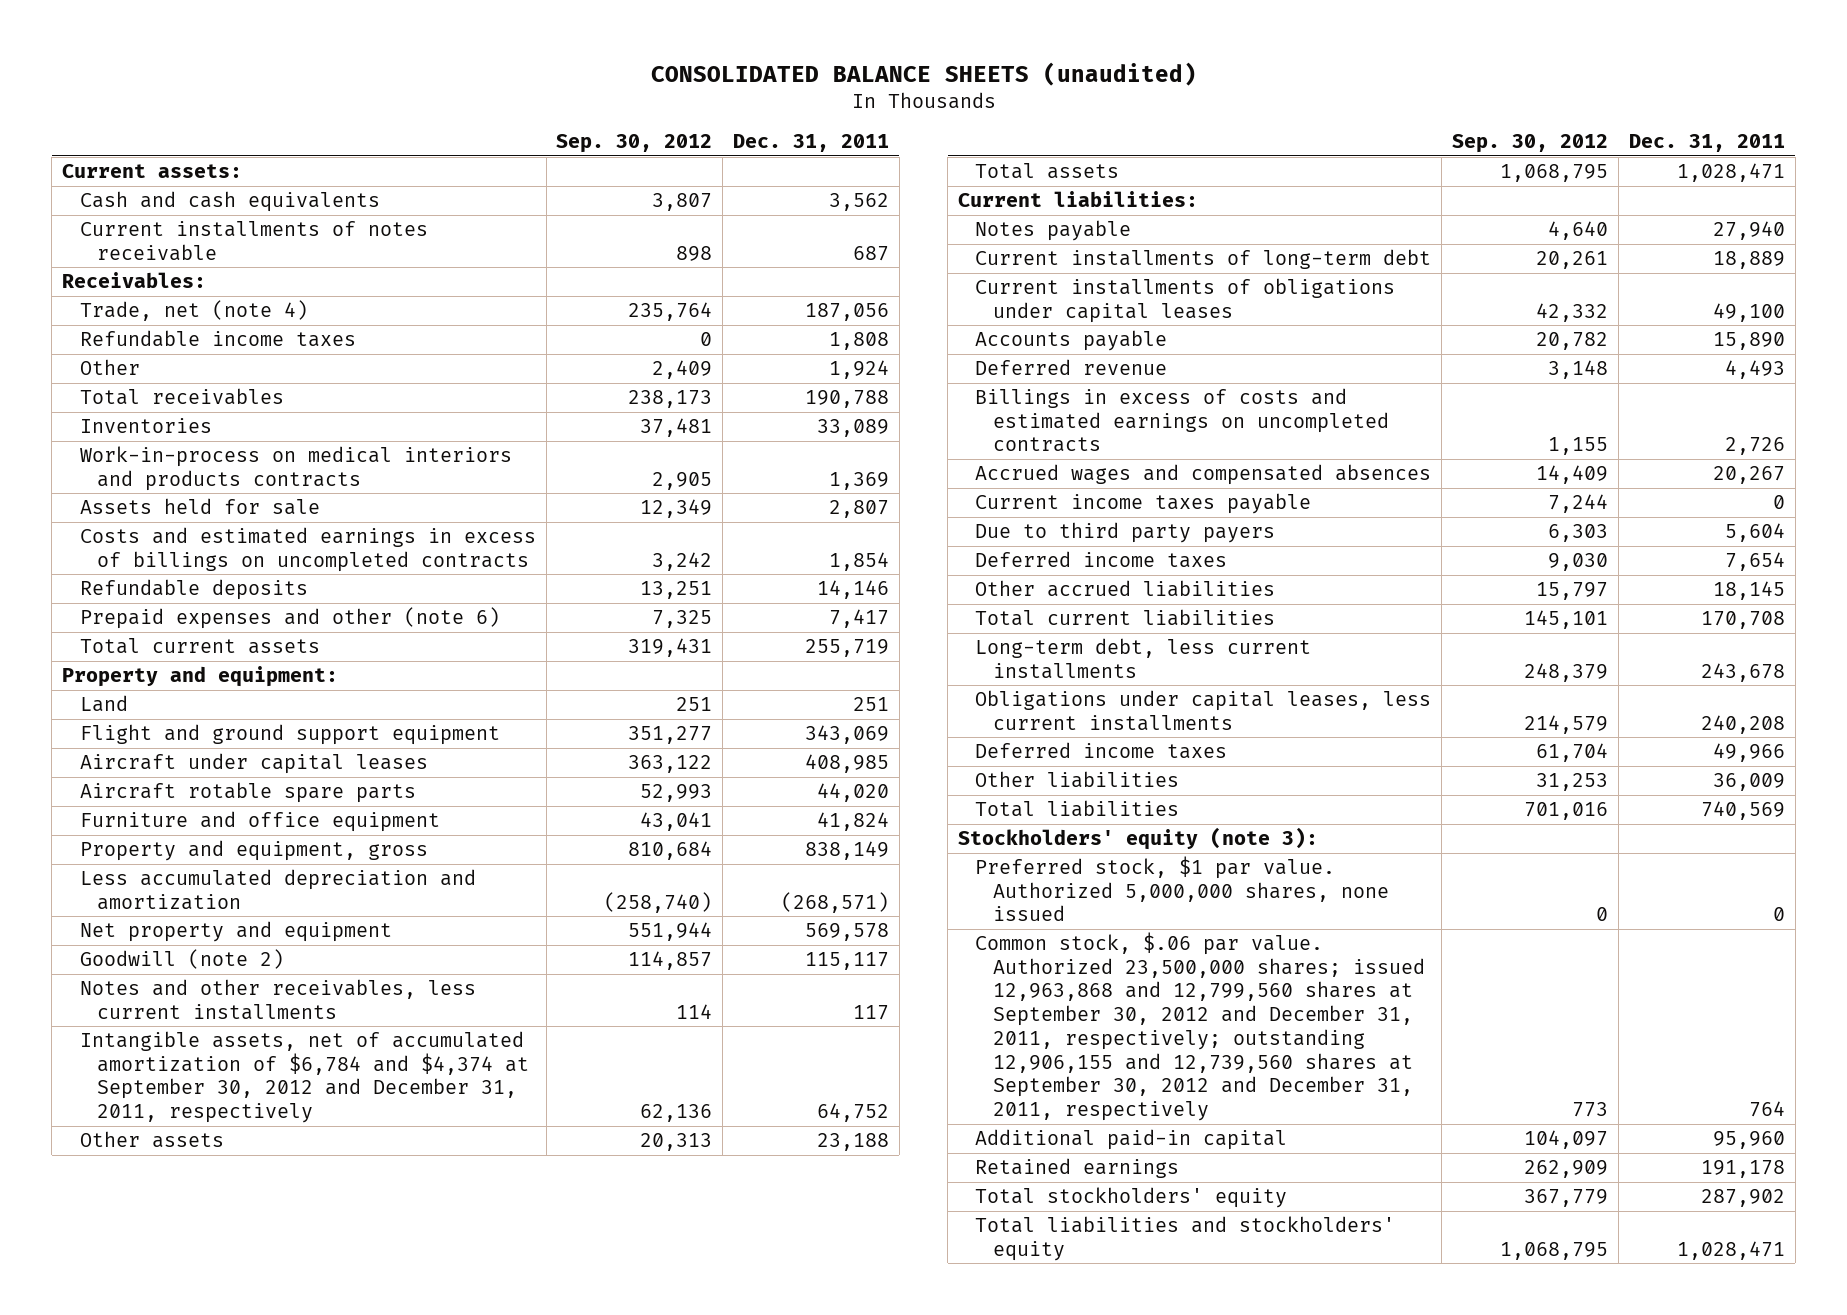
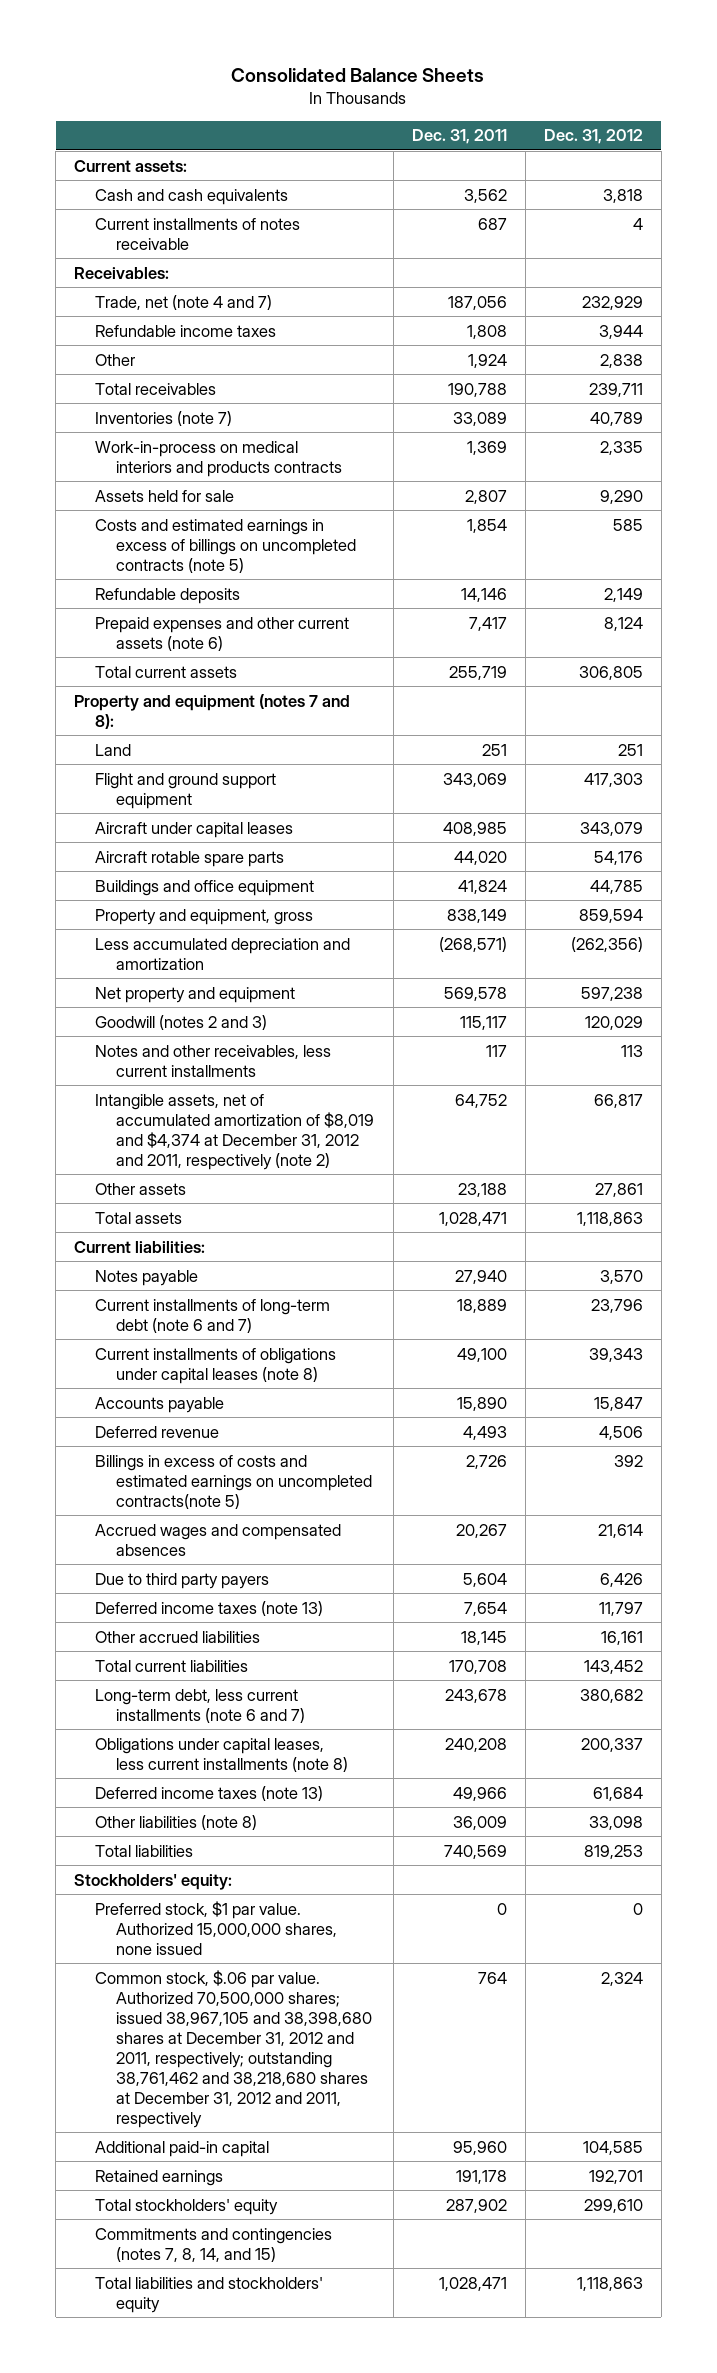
[650,61,1197,86] CONSOLIDATED BALANCE SHEETS (unaudited) -> [231,67,485,82] Consolidated Balance Sheets
[556,134,713,154] Sep. 30, 2012 -> none
none -> [543,129,643,145] Dec. 31, 2012
[79,300,308,322] Trade, net (note 4) -> [95,294,273,310] Trade, net (note 4 and 7)
[79,418,212,434] Inventories -> [95,410,233,426] Inventories (note 7)
[79,527,536,572] Costs and estimated earnings in excess of billings on uncompleted contracts -> [95,518,357,573] Costs and estimated earnings in excess of billings on uncompleted contracts (note 5)
[79,607,500,630] Prepaid expenses and other (note 6) -> [95,616,350,651] Prepaid expenses and other current assets (note 6)
[62,666,339,688] Property and equipment: -> [74,693,351,729] Property and equipment (notes 7 and 8):
[79,811,440,833] Furniture and office equipment -> [95,879,315,896] Buildings and office equipment
[79,949,284,970] Goodwill (note 2) -> [95,1014,268,1030] Goodwill (notes 2 and 3)
[79,1031,530,1124] Intangible assets, net of accumulated amortization of $6,784 and $4,374 at September 30, 2012 and December 31, 2011, respectively -> [95,1093,375,1170] Intangible assets, net of accumulated amortization of $8,019 and $4,374 at December 31, 2012 and 2011, respectively (note 2)
[975,249,1432,270] Current installments of long-term debt -> [95,1298,331,1333] Current installments of long-term debt (note 6 and 7)
[975,278,1396,323] Current installments of obligations under capital leases -> [95,1347,337,1384] Current installments of obligations under capital leases (note 8)
[975,388,1389,453] Billings in excess of costs and estimated earnings on uncompleted contracts -> [95,1454,373,1509] Billings in excess of costs and estimated earnings on uncompleted contracts(note 5)
[975,493,1312,515] Current income taxes payable -> none
[975,551,1228,569] Deferred income taxes -> [95,1600,324,1616] Deferred income taxes (note 13)
[975,638,1312,679] Long-term debt, less current installments -> [95,1688,306,1723] Long-term debt, less current installments (note 6 and 7)
[975,690,1432,731] Obligations under capital leases, less current installments -> [95,1737,349,1772] Obligations under capital leases, less current installments (note 8)
[975,742,1228,760] Deferred income taxes -> [95,1785,324,1801] Deferred income taxes (note 13)
[975,771,1180,789] Other liabilities -> [95,1814,258,1830] Other liabilities (note 8)
[957,827,1318,851] Stockholders' equity (note 3): -> [74,1873,233,1890] Stockholders' equity:
[975,856,1389,922] Preferred stock, $1 par value. Authorized 5,000,000 shares, none issued -> [95,1900,338,1955] Preferred stock, $1 par value. Authorized 15,000,000 shares, none issued
[975,932,1425,1122] Common stock, $.06 par value. Authorized 23,500,000 shares; issued 12,963,868 and 12,799,560 shares at September 30, 2012 and December 31, 2011, respectively; outstanding 12,906,155 and 12,739,560 shares at September 30, 2012 and December 31, 2011, respectively -> [95,1969,373,2128] Common stock, $.06 par value. Authorized 70,500,000 shares; issued 38,967,105 and 38,398,680 shares at December 31, 2012 and 2011, respectively; outstanding 38,761,462 and 38,218,680 shares at December 31, 2012 and 2011, respectively
none -> [95,2227,333,2262] Commitments and contingencies (notes 7, 8, 14, and 15)

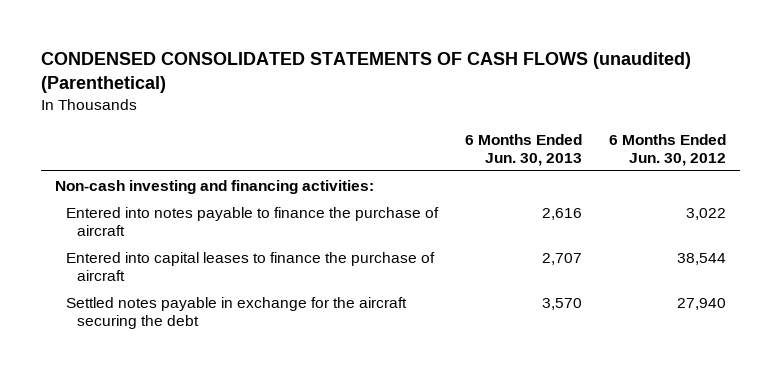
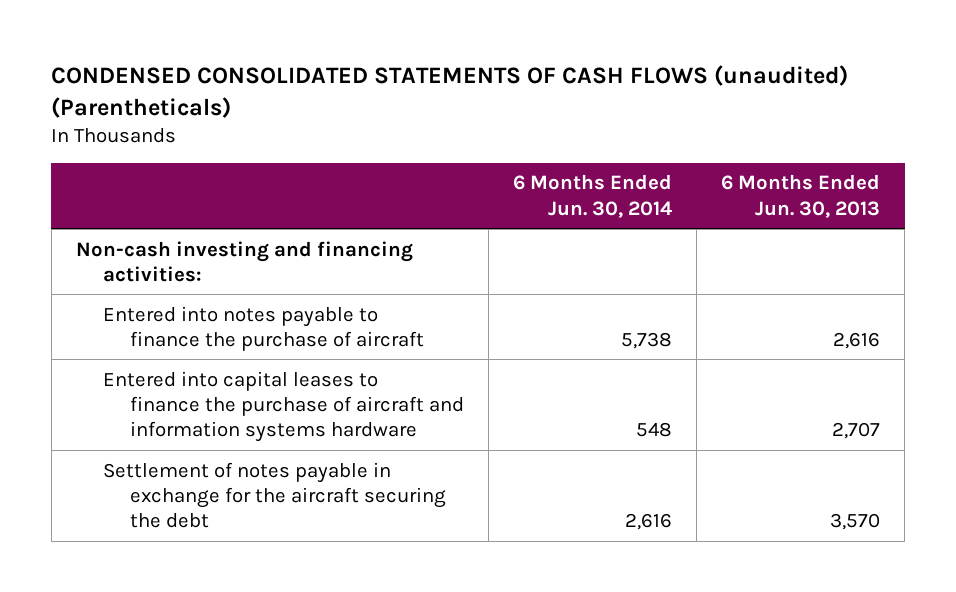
[41,52,692,94] CONDENSED CONSOLIDATED STATEMENTS OF CASH FLOWS (unaudited) (Parenthetical) -> [51,65,849,118] CONDENSED CONSOLIDATED STATEMENTS OF CASH FLOWS (unaudited) (Parentheticals)
[609,133,727,166] 6 Months Ended Jun. 30, 2012 -> none
none -> [512,174,672,218] 6 Months Ended Jun. 30, 2014
[66,251,436,281] Entered into capital leases to finance the purchase of aircraft -> [102,370,464,442] Entered into capital leases to finance the purchase of aircraft and information systems hardware
[66,296,408,329] Settled notes payable in exchange for the aircraft securing the debt -> [102,461,446,528] Settlement of notes payable in exchange for the aircraft securing the debt

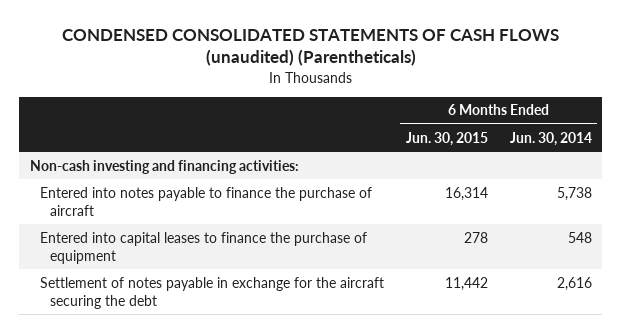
[721,174,881,218] 6 Months Ended Jun. 30, 2013 -> none
none -> [405,131,488,146] Jun. 30, 2015
[102,370,464,442] Entered into capital leases to finance the purchase of aircraft and information systems hardware -> [40,231,368,264] Entered into capital leases to finance the purchase of equipment

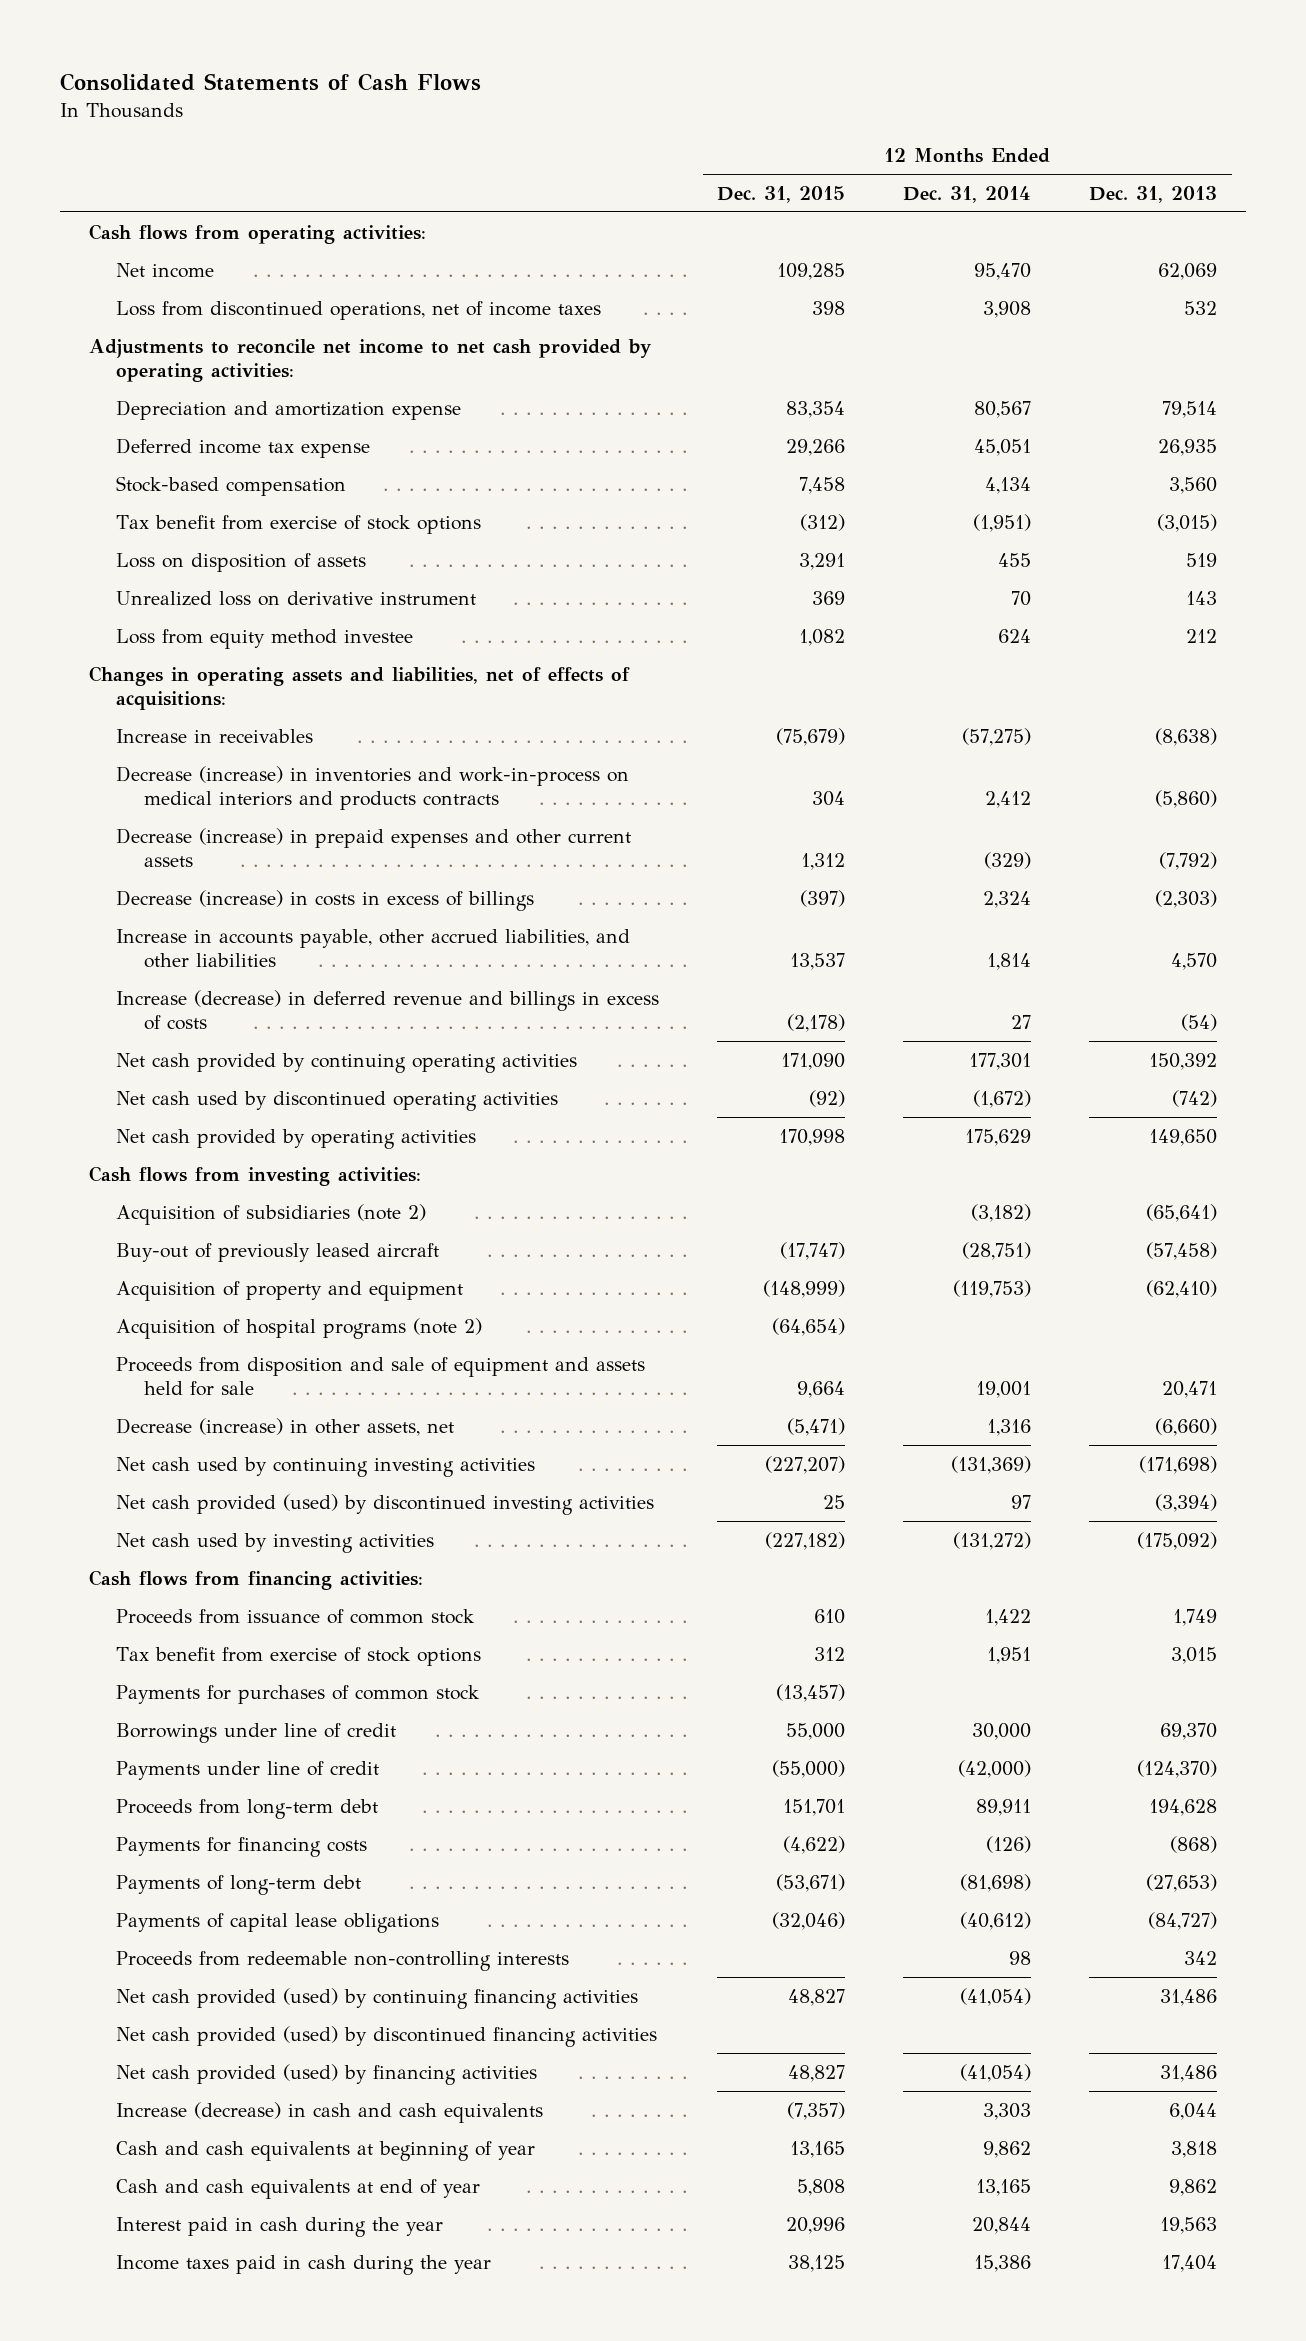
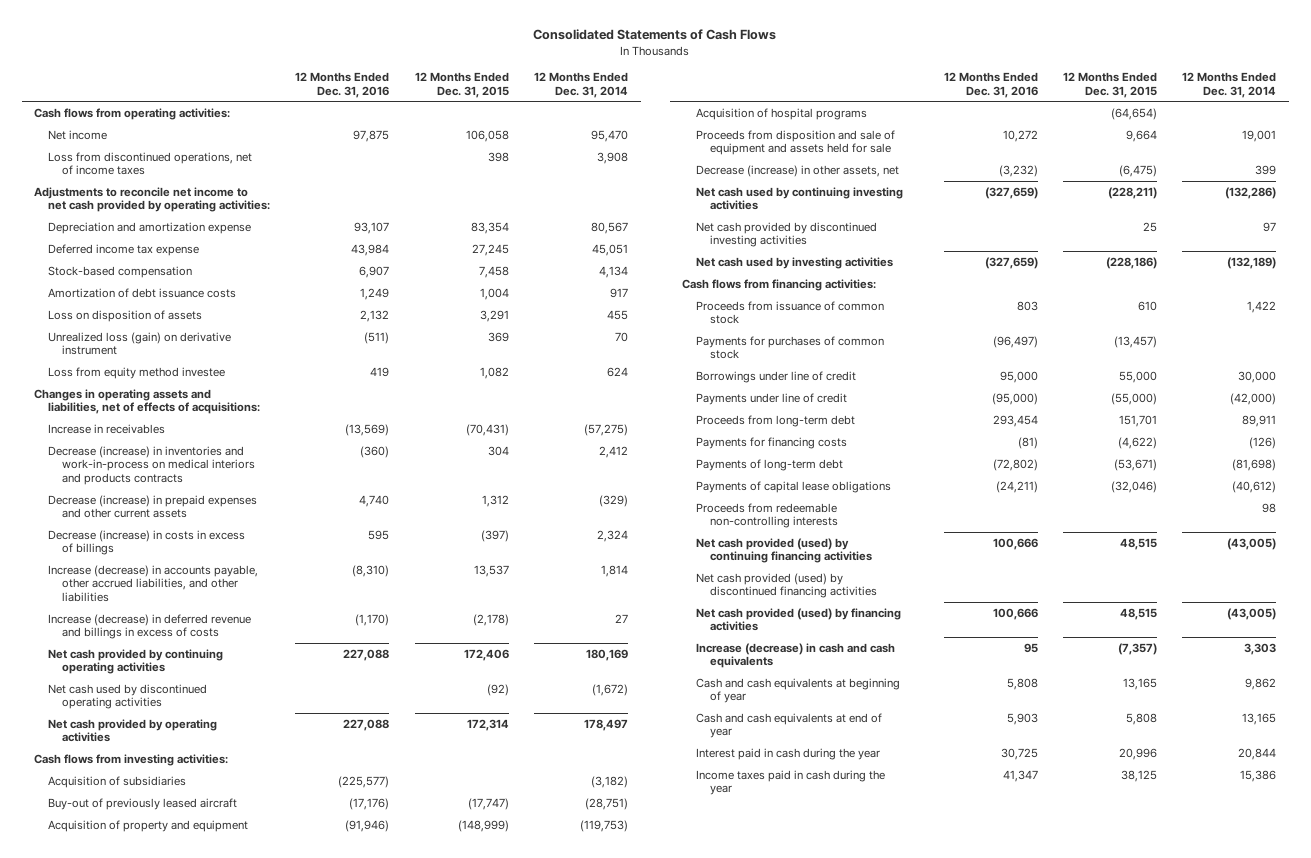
[1089,185,1218,203] Dec. 31, 2013 -> none
none -> [295,72,390,98] 12 Months Ended Dec. 31, 2016
[777,262,846,280] 109,285 -> [465,129,509,142] 106,058
[786,438,846,456] 29,266 -> [471,243,509,256] 27,245
[116,514,482,534] Tax benefit from exercise of stock options -> none
none -> [47,287,236,298] Amortization of debt issuance costs
[116,590,477,606] Unrealized loss on derivative instrument -> [47,331,231,356] Unrealized loss (gain) on derivative instrument
[776,727,846,746] (75,679) -> [465,423,509,436] (70,431)
[116,928,631,968] Increase in accounts payable, other accrued liabilities, and other liabilities -> [47,564,258,603] Increase (decrease) in accounts payable, other accrued liabilities, and other liabilities
[781,1052,846,1070] 171,090 -> [463,648,509,661] 172,406
[969,1052,1032,1070] 177,301 -> [586,648,629,661] 180,169
[779,1128,846,1146] 170,998 -> [466,718,509,731] 172,314
[965,1128,1032,1146] 175,629 -> [584,718,629,731] 178,497
[116,1203,427,1225] Acquisition of subsidiaries (note 2) -> [47,775,186,788] Acquisition of subsidiaries
[116,1317,483,1339] Acquisition of hospital programs (note 2) -> [696,107,868,120] Acquisition of hospital programs
[787,1417,846,1436] (5,471) -> [1118,164,1157,177] (6,475)
[987,1418,1032,1436] 1,316 -> [1255,164,1277,175] 399
[765,1455,846,1474] (227,207) -> [1107,186,1157,199] (228,211)
[951,1455,1032,1474] (131,369) -> [1225,186,1277,199] (132,286)
[116,1493,655,1515] Net cash provided (used) by discontinued investing activities -> [696,221,878,248] Net cash provided by discontinued investing activities
[765,1531,846,1550] (227,182) -> [1105,256,1157,269] (228,186)
[953,1531,1032,1550] (131,272) -> [1227,256,1277,269] (132,189)
[116,1646,482,1666] Tax benefit from exercise of stock options -> none
[788,1988,846,2006] 48,827 -> [1119,537,1157,550] 48,515
[960,1987,1032,2006] (41,054) -> [1227,537,1277,550] (43,005)
[788,2064,846,2082] 48,827 -> [1119,607,1157,620] 48,515
[960,2063,1032,2082] (41,054) -> [1227,607,1277,620] (43,005)

